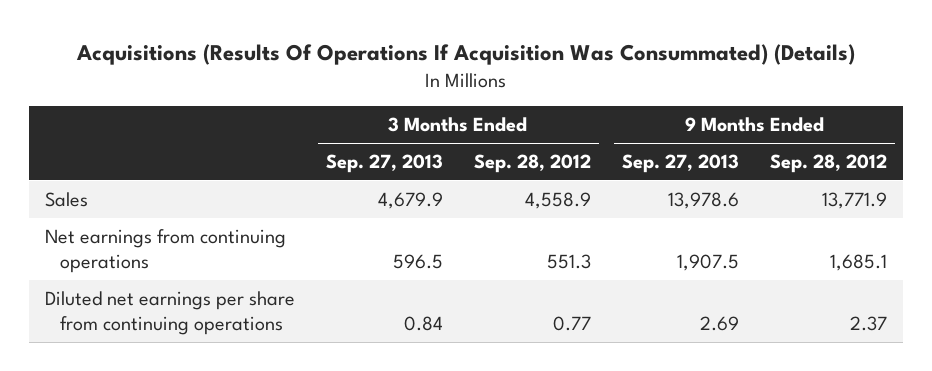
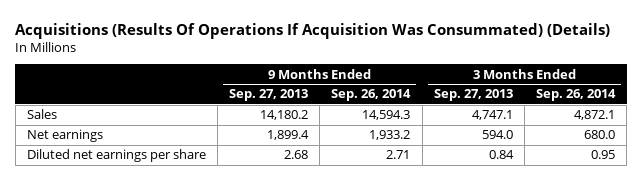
[473,153,591,173] Sep. 28, 2012 -> none
[770,153,888,173] Sep. 28, 2012 -> none
none -> [331,89,412,102] Sep. 26, 2014
none -> [536,89,617,102] Sep. 26, 2014
[377,191,443,209] 4,679.9 -> [471,110,513,121] 4,747.1
[668,191,740,209] 13,978.6 -> [260,110,309,121] 14,180.2
[44,228,286,274] Net earnings from continuing operations -> [26,129,103,143] Net earnings
[392,254,443,270] 596.5 -> [481,130,513,140] 594.0
[677,254,740,272] 1,907.5 -> [267,130,310,141] 1,899.4
[44,290,295,336] Diluted net earnings per share from continuing operations -> [26,149,206,163] Diluted net earnings per share
[700,316,740,332] 2.69 -> [284,150,309,160] 2.68

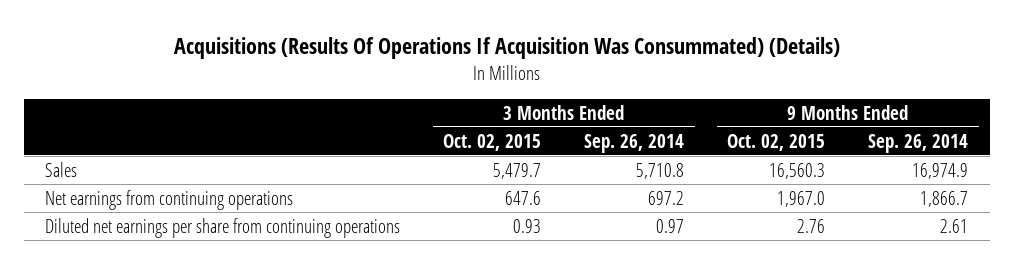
[229,89,309,102] Sep. 27, 2013 -> none
[433,89,513,102] Sep. 27, 2013 -> none
none -> [443,133,542,151] Oct. 02, 2015
none -> [727,133,826,151] Oct. 02, 2015
[362,110,411,121] 14,594.3 -> [912,162,969,179] 16,974.9
[574,110,616,121] 4,872.1 -> [636,162,685,179] 5,710.8
[26,129,103,143] Net earnings -> [45,189,294,210] Net earnings from continuing operations
[369,130,411,141] 1,933.2 -> [920,190,969,207] 1,866.7
[584,130,616,140] 680.0 -> [648,190,685,205] 697.2
[26,149,206,163] Diluted net earnings per share -> [45,217,401,238] Diluted net earnings per share from continuing operations
[386,150,411,160] 2.71 -> [940,218,969,233] 2.61
[591,150,616,160] 0.95 -> [656,218,685,233] 0.97

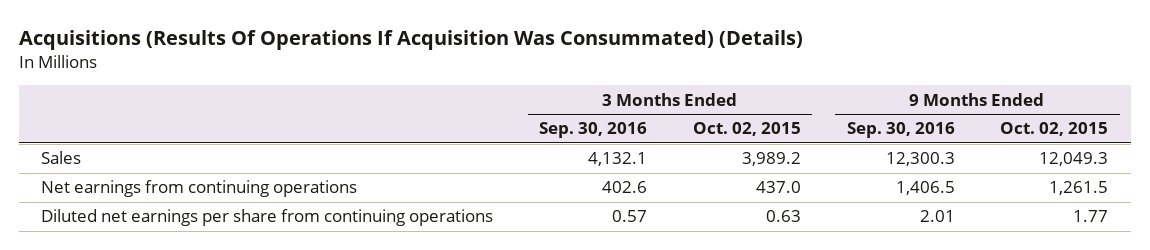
[584,133,685,153] Sep. 26, 2014 -> none
[868,133,969,153] Sep. 26, 2014 -> none
none -> [539,122,648,139] Sep. 30, 2016
none -> [846,122,955,139] Sep. 30, 2016
[493,162,542,179] 5,479.7 -> [741,152,801,167] 3,989.2
[769,162,826,179] 16,560.3 -> [1039,152,1109,167] 12,049.3
[505,190,542,205] 647.6 -> [755,181,801,194] 437.0
[777,190,826,207] 1,967.0 -> [1049,181,1109,196] 1,261.5
[513,218,542,233] 0.93 -> [765,210,801,223] 0.63
[797,218,826,233] 2.76 -> [1073,210,1109,223] 1.77

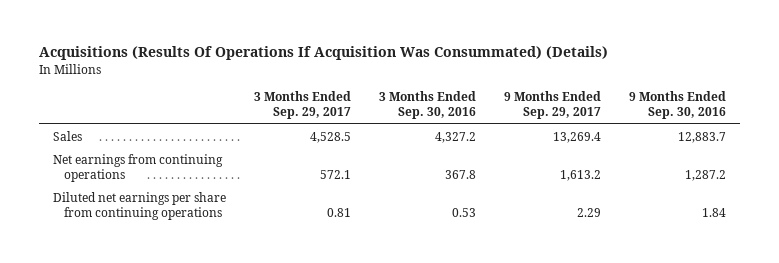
[692,122,801,137] Oct. 02, 2015 -> none
[1000,122,1109,137] Oct. 02, 2015 -> none
none -> [253,91,351,120] 3 Months Ended Sep. 29, 2017
none -> [504,91,602,120] 9 Months Ended Sep. 29, 2017
[588,152,648,167] 4,132.1 -> [435,131,477,143] 4,327.2
[885,152,955,167] 12,300.3 -> [678,131,727,143] 12,883.7
[602,181,648,194] 402.6 -> [445,169,477,179] 367.8
[895,181,955,196] 1,406.5 -> [685,169,727,181] 1,287.2
[612,210,648,223] 0.57 -> [452,207,477,217] 0.53
[919,210,955,223] 2.01 -> [702,207,727,217] 1.84

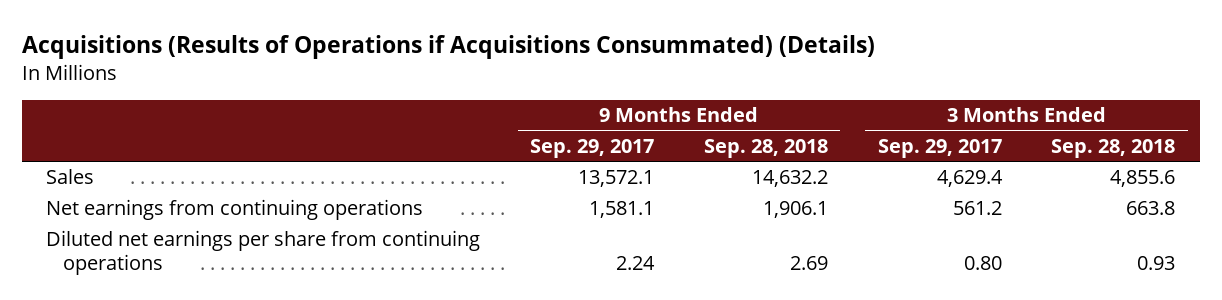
[38,46,608,61] Acquisitions (Results Of Operations If Acquisition Was Consummated) (Details) -> [21,34,875,59] Acquisitions (Results of Operations if Acquisitions Consummated) (Details)
[379,91,477,120] 3 Months Ended Sep. 30, 2016 -> none
[629,91,727,120] 9 Months Ended Sep. 30, 2016 -> none
none -> [703,138,828,158] Sep. 28, 2018
none -> [1051,138,1176,158] Sep. 28, 2018
[309,131,351,143] 4,528.5 -> [936,170,1003,188] 4,629.4
[553,131,602,143] 13,269.4 -> [578,170,655,188] 13,572.1
[319,169,351,179] 572.1 -> [952,201,1002,216] 561.2
[560,169,602,181] 1,613.2 -> [589,201,655,219] 1,581.1
[326,207,351,217] 0.81 -> [963,256,1002,271] 0.80
[577,207,602,217] 2.29 -> [616,256,656,271] 2.24

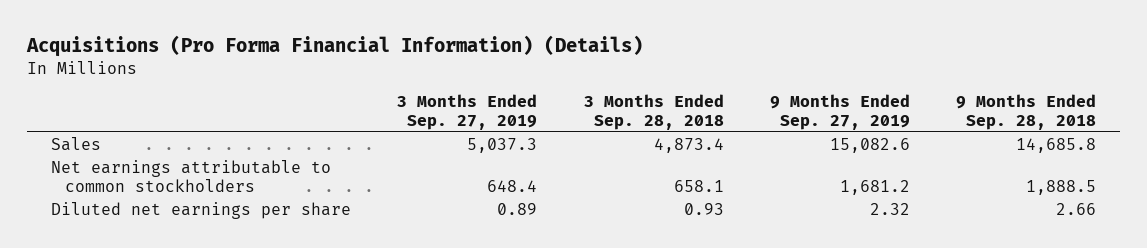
[21,34,875,59] Acquisitions (Results of Operations if Acquisitions Consummated) (Details) -> [26,35,644,58] Acquisitions (Pro Forma Financial Information) (Details)
[530,138,655,158] Sep. 29, 2017 -> none
[877,138,1002,158] Sep. 29, 2017 -> none
none -> [397,94,538,131] 3 Months Ended Sep. 27, 2019
none -> [769,94,910,131] 9 Months Ended Sep. 27, 2019
[751,170,828,188] 14,632.2 -> [1016,138,1097,154] 14,685.8
[1110,170,1176,188] 4,855.6 -> [653,138,724,154] 4,873.4
[46,199,424,221] Net earnings from continuing operations -> [50,160,331,192] Net earnings attributable to common stockholders
[762,201,828,219] 1,906.1 -> [1026,179,1097,195] 1,888.5
[1126,201,1176,216] 663.8 -> [673,179,724,192] 658.1
[46,230,481,276] Diluted net earnings per share from continuing operations -> [50,202,351,220] Diluted net earnings per share
[789,256,828,271] 2.69 -> [1056,203,1097,216] 2.66

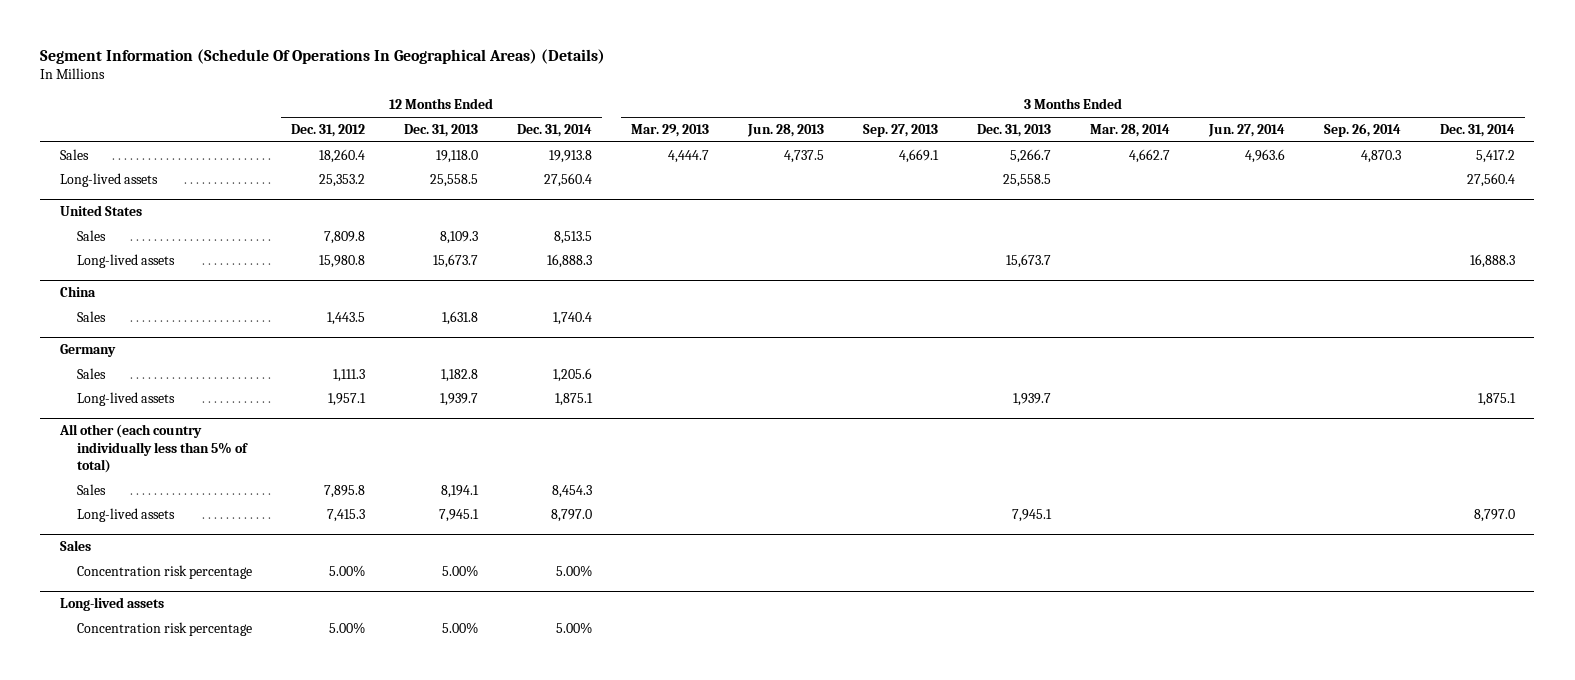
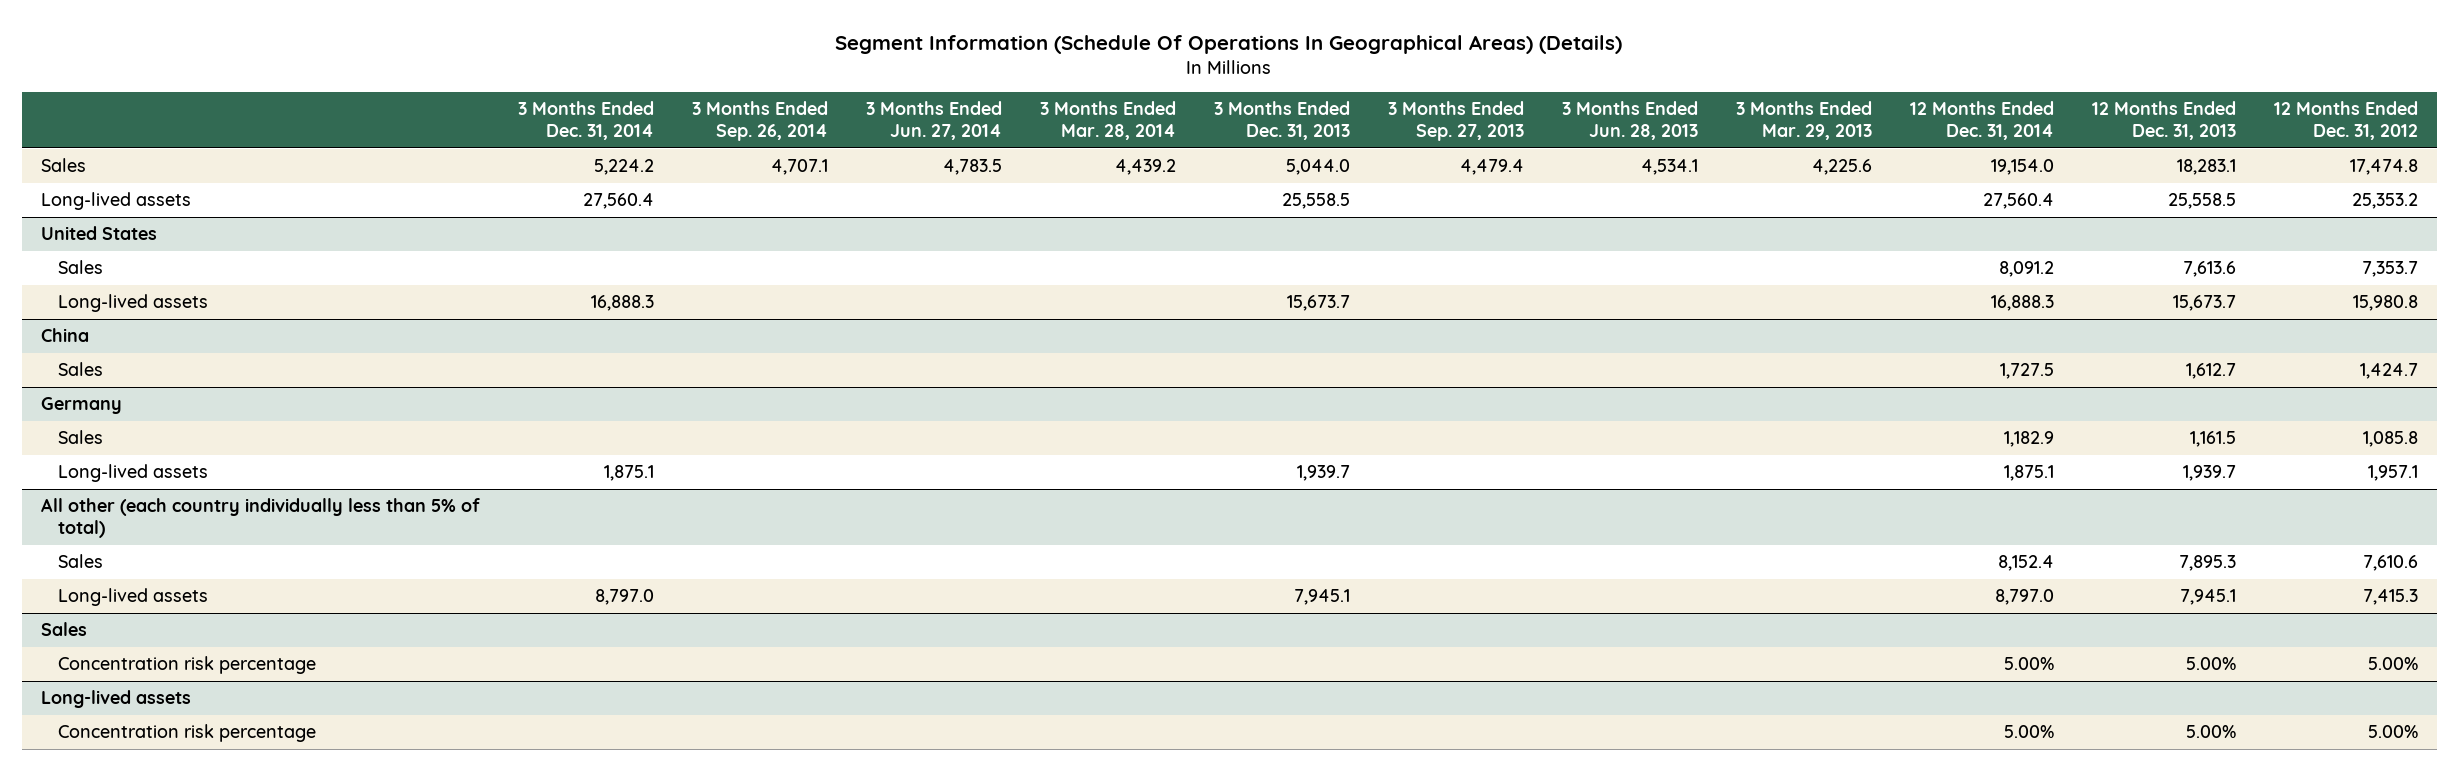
[318,148,365,163] 18,260.4 -> [2349,159,2418,176] 17,474.8
[435,149,478,163] 19,118.0 -> [2176,159,2236,176] 18,283.1
[548,149,592,163] 19,913.8 -> [1990,159,2054,176] 19,154.0
[667,149,709,163] 4,444.7 -> [1811,159,1872,176] 4,225.6
[783,149,824,163] 4,737.5 -> [1640,159,1698,176] 4,534.1
[898,148,939,163] 4,669.1 -> [1459,159,1524,176] 4,479.4
[1009,148,1051,163] 5,266.7 -> [1285,159,1350,176] 5,044.0
[1128,148,1170,163] 4,662.7 -> [1114,159,1176,176] 4,439.2
[1244,148,1285,163] 4,963.6 -> [942,159,1002,176] 4,783.5
[1360,149,1401,163] 4,870.3 -> [770,159,828,176] 4,707.1
[1475,149,1515,163] 5,417.2 -> [593,159,654,176] 5,224.2
[323,230,365,244] 7,809.8 -> [2361,261,2418,278] 7,353.7
[439,230,478,244] 8,109.3 -> [2182,261,2236,278] 7,613.6
[553,230,592,244] 8,513.5 -> [1998,261,2054,278] 8,091.2
[326,311,365,325] 1,443.5 -> [2359,363,2418,380] 1,424.7
[441,310,478,325] 1,631.8 -> [2185,363,2236,380] 1,612.7
[552,311,592,325] 1,740.4 -> [1999,363,2054,380] 1,727.5
[332,368,365,382] 1,111.3 -> [2362,431,2418,448] 1,085.8
[440,368,478,382] 1,182.8 -> [2189,431,2236,448] 1,161.5
[552,367,592,382] 1,205.6 -> [2003,431,2054,448] 1,182.9
[323,484,365,498] 7,895.8 -> [2362,555,2418,572] 7,610.6
[440,484,479,498] 8,194.1 -> [2178,555,2236,572] 7,895.3
[551,484,592,498] 8,454.3 -> [1997,555,2054,572] 8,152.4

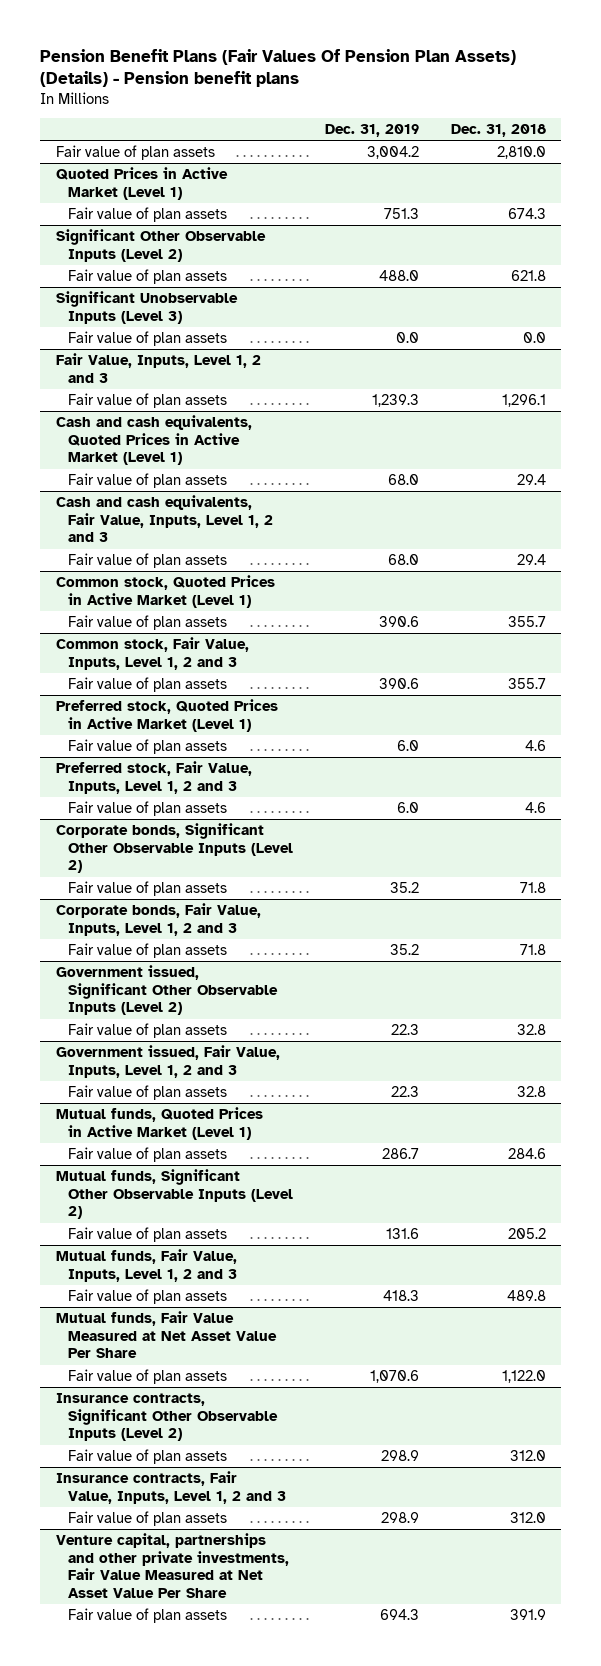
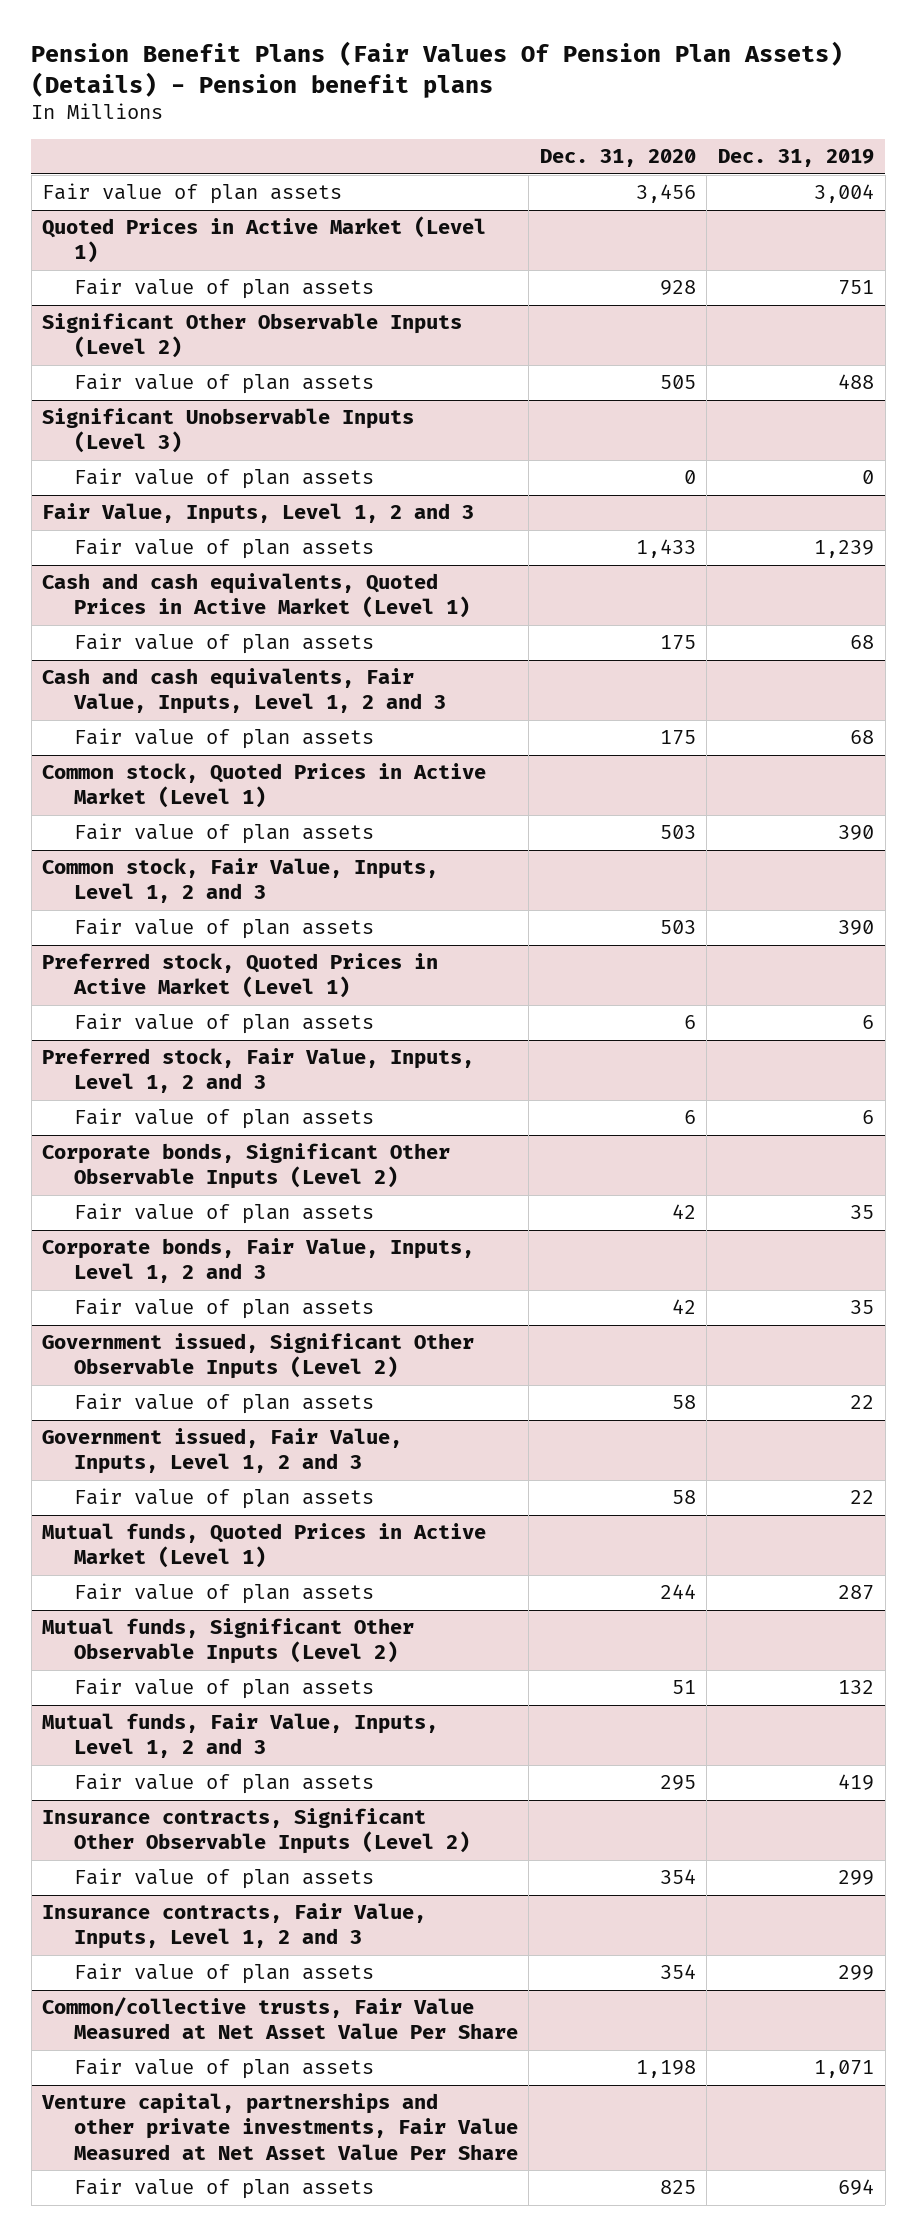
[450,124,546,138] Dec. 31, 2018 -> none
none -> [539,149,696,168] Dec. 31, 2020
[366,146,419,160] 3,004.2 -> [813,184,874,204] 3,004
[383,208,419,220] 751.3 -> [837,280,874,296] 751
[378,270,419,282] 488.0 -> [837,374,874,390] 488
[395,332,419,344] 0.0 -> [861,470,874,485] 0
[371,394,419,408] 1,239.3 -> [813,540,874,559] 1,239
[387,474,419,486] 68.0 -> [849,635,874,650] 68
[387,554,419,566] 68.0 -> [849,730,874,745] 68
[378,616,419,628] 390.6 -> [837,825,874,841] 390
[378,678,419,690] 390.6 -> [837,920,874,936] 390
[396,740,419,752] 6.0 -> [861,1015,874,1030] 6
[396,802,419,814] 6.0 -> [861,1110,874,1125] 6
[389,882,419,894] 35.2 -> [849,1205,874,1220] 35
[389,944,419,956] 35.2 -> [849,1300,874,1315] 35
[390,1024,419,1036] 22.3 -> [849,1395,874,1410] 22
[390,1086,419,1098] 22.3 -> [849,1490,874,1505] 22
[381,1148,419,1160] 286.7 -> [837,1585,874,1601] 287
[385,1228,419,1240] 131.6 -> [837,1680,874,1695] 132
[55,1311,277,1359] Mutual funds, Fair Value Measured at Net Asset Value Per Share -> none
[67,1369,227,1385] Fair value of plan assets -> none
[382,1290,419,1302] 418.3 -> [837,1774,874,1791] 419
[380,1450,419,1462] 298.9 -> [837,1870,874,1886] 299
[380,1512,419,1524] 298.9 -> [837,1965,874,1981] 299
none -> [42,1997,518,2040] Common/collective trusts, Fair Value Measured at Net Asset Value Per Share
none -> [73,2058,374,2080] Fair value of plan assets
[379,1609,419,1621] 694.3 -> [837,2179,874,2196] 694

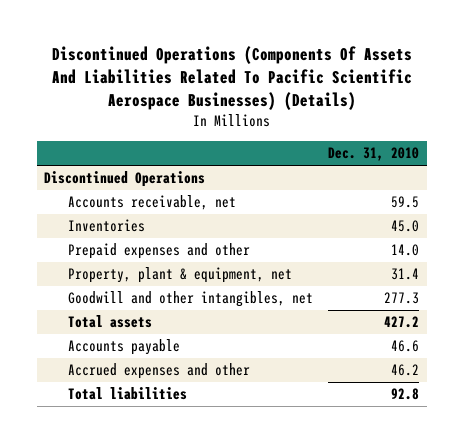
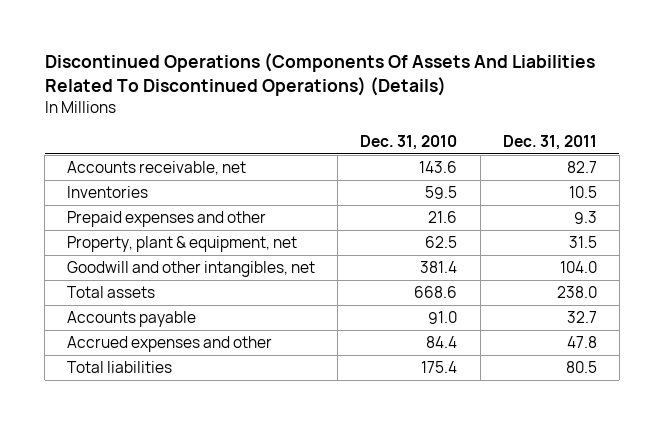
[51,45,412,111] Discontinued Operations (Components Of Assets And Liabilities Related To Pacific Scientific Aerospace Businesses) (Details) -> [44,53,595,97] Discontinued Operations (Components Of Assets And Liabilities Related To Discontinued Operations) (Details)
none -> [502,134,597,150] Dec. 31, 2011
[44,171,206,188] Discontinued Operations -> none
[391,196,420,209] 59.5 -> [419,161,458,174] 143.6
[391,220,420,233] 45.0 -> [425,186,458,200] 59.5
[391,244,420,257] 14.0 -> [428,211,458,224] 21.6
[391,268,420,281] 31.4 -> [425,236,458,249] 62.5
[384,292,420,305] 277.3 -> [420,261,458,274] 381.4
[384,316,420,329] 427.2 -> [414,286,458,299] 668.6
[391,340,420,353] 46.6 -> [428,311,458,325] 91.0
[391,364,420,377] 46.2 -> [426,336,458,349] 84.4
[391,388,420,401] 92.8 -> [421,361,458,374] 175.4

